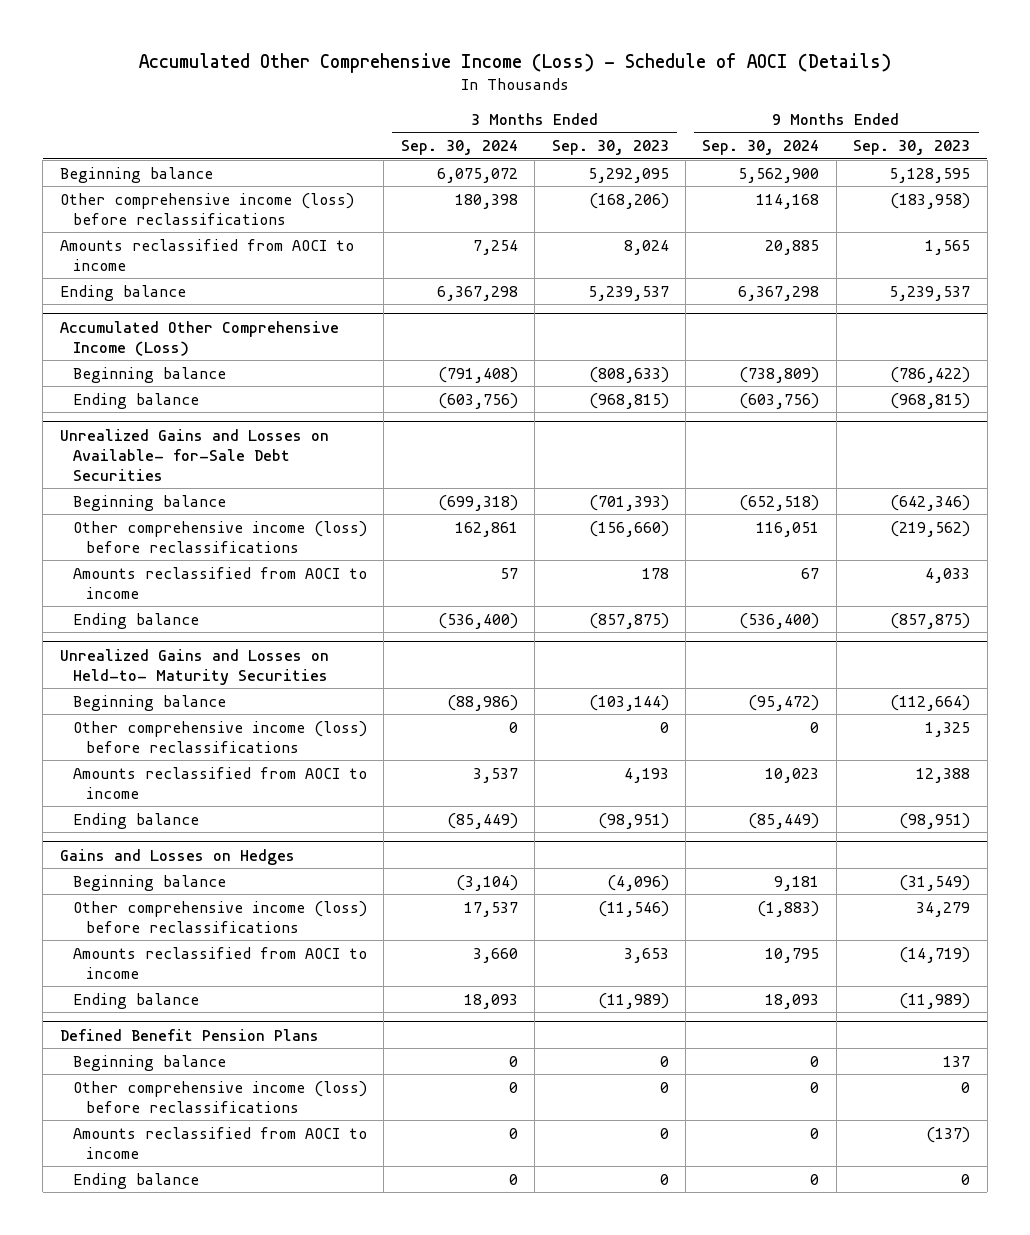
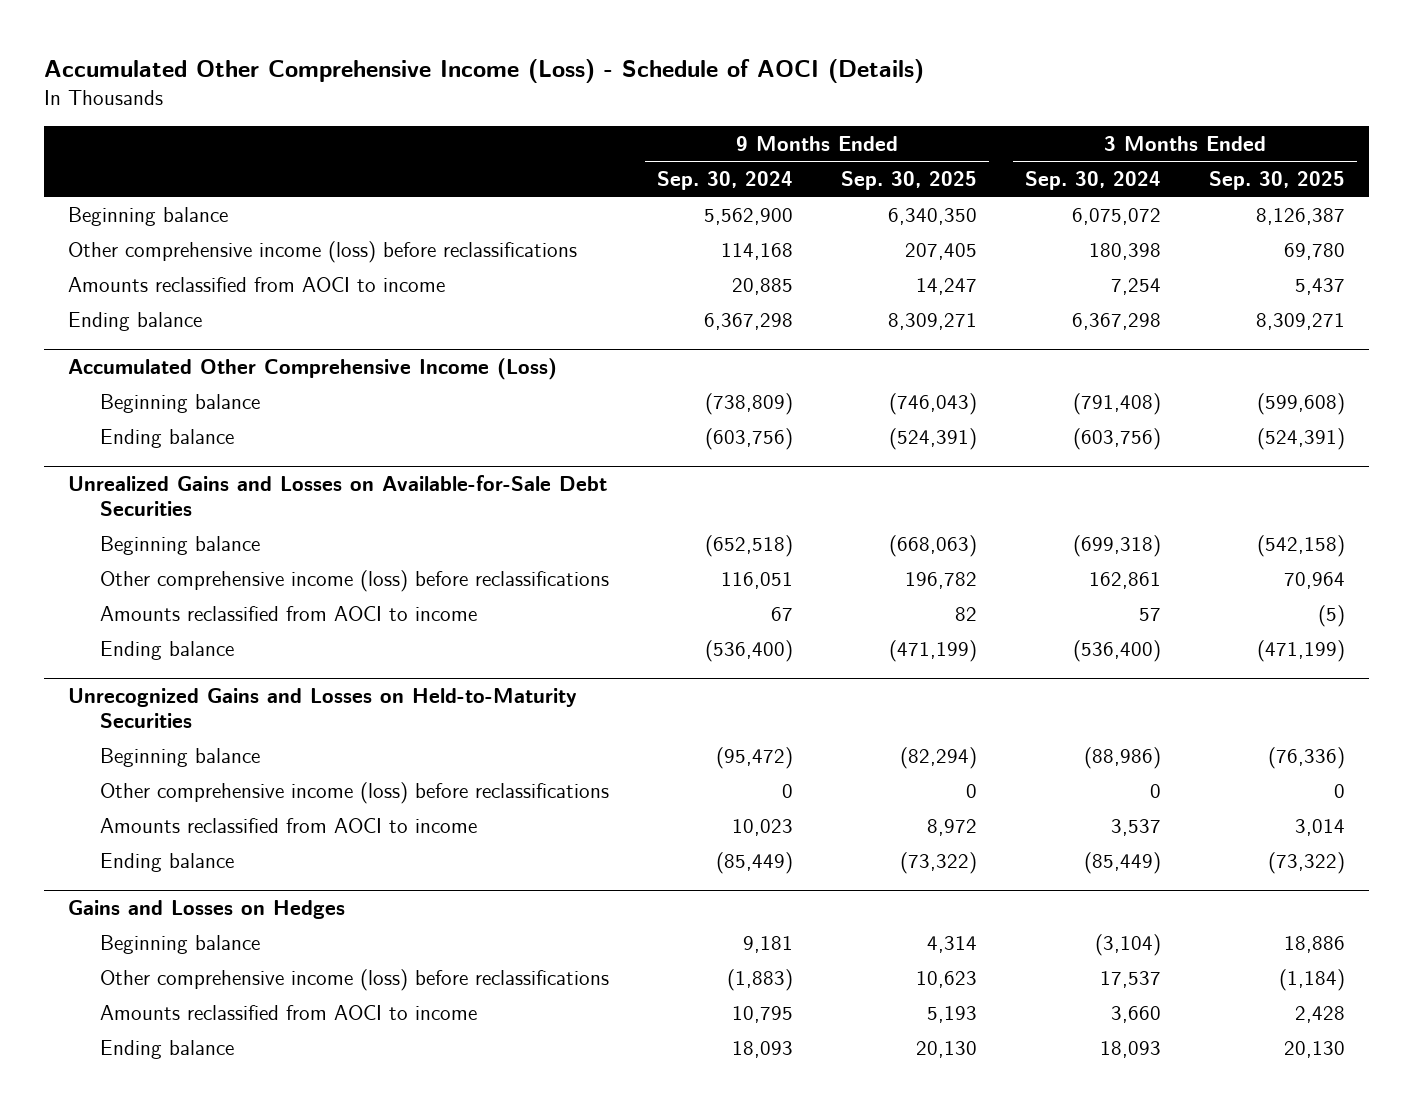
[551,140,669,156] Sep. 30, 2023 -> none
[853,140,971,156] Sep. 30, 2023 -> none
none -> [841,170,978,190] Sep. 30, 2025
none -> [1209,170,1346,190] Sep. 30, 2025
[59,428,329,481] Unrealized Gains and Losses on Available- for-Sale Debt Securities -> [67,475,607,517] Unrealized Gains and Losses on Available-for-Sale Debt Securities
[59,648,329,685] Unrealized Gains and Losses on Held-to- Maturity Securities -> [67,688,577,729] Unrecognized Gains and Losses on Held-to-Maturity Securities
[59,1028,319,1041] Defined Benefit Pension Plans -> none
[72,1054,226,1071] Beginning balance -> none
[72,1080,367,1113] Other comprehensive income (loss) before reclassifications -> none
[72,1126,367,1159] Amounts reclassified from AOCI to income -> none
[72,1172,199,1189] Ending balance -> none

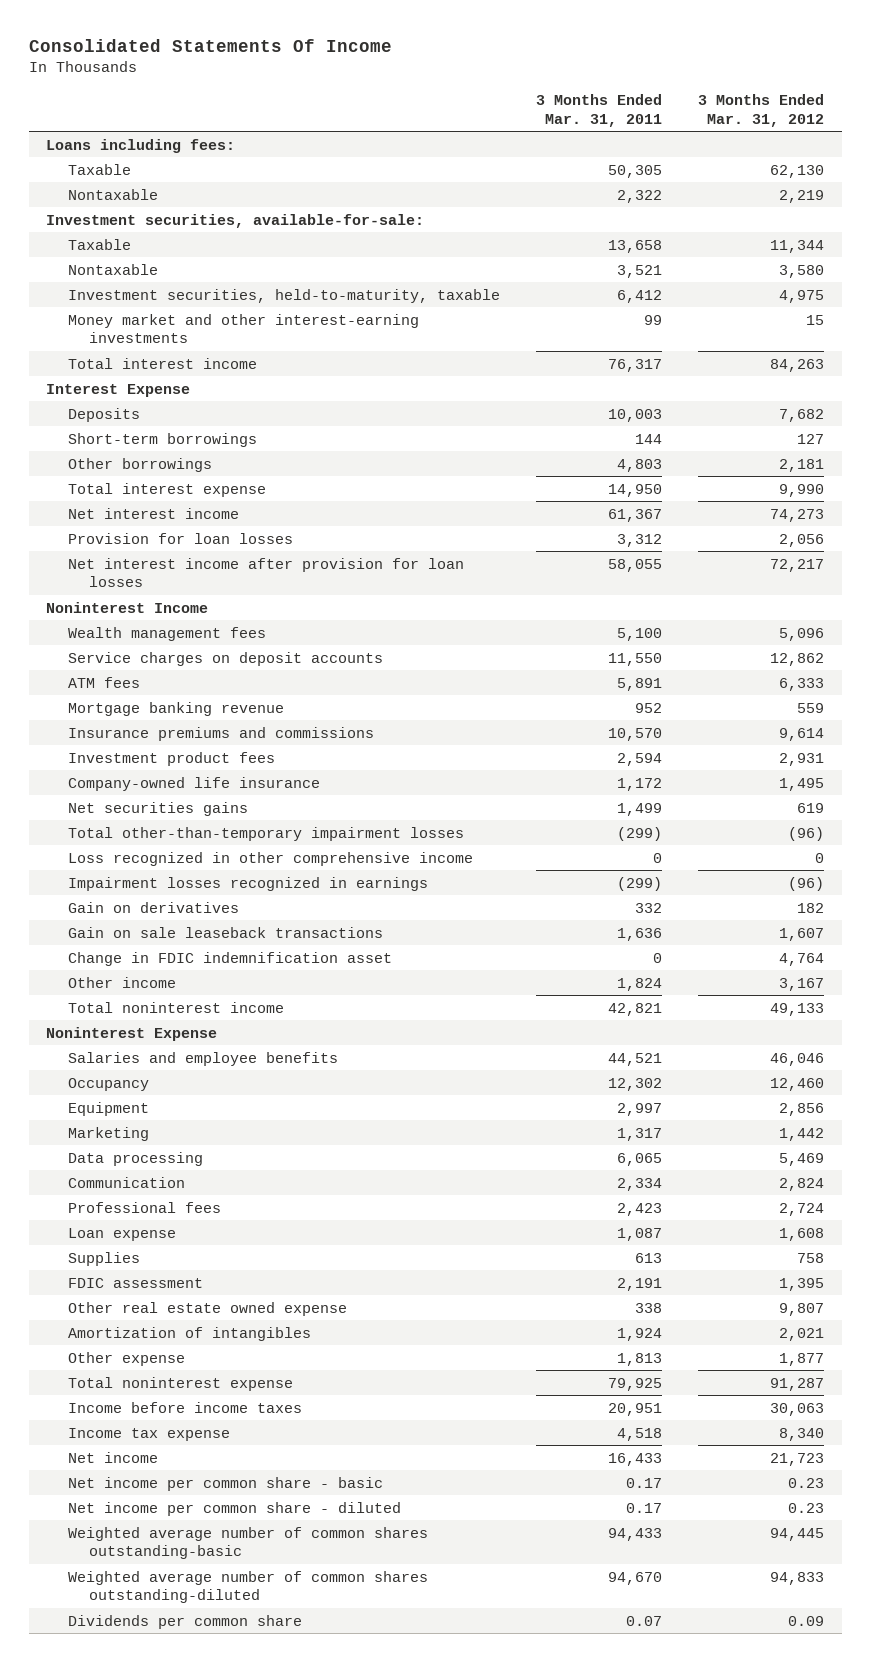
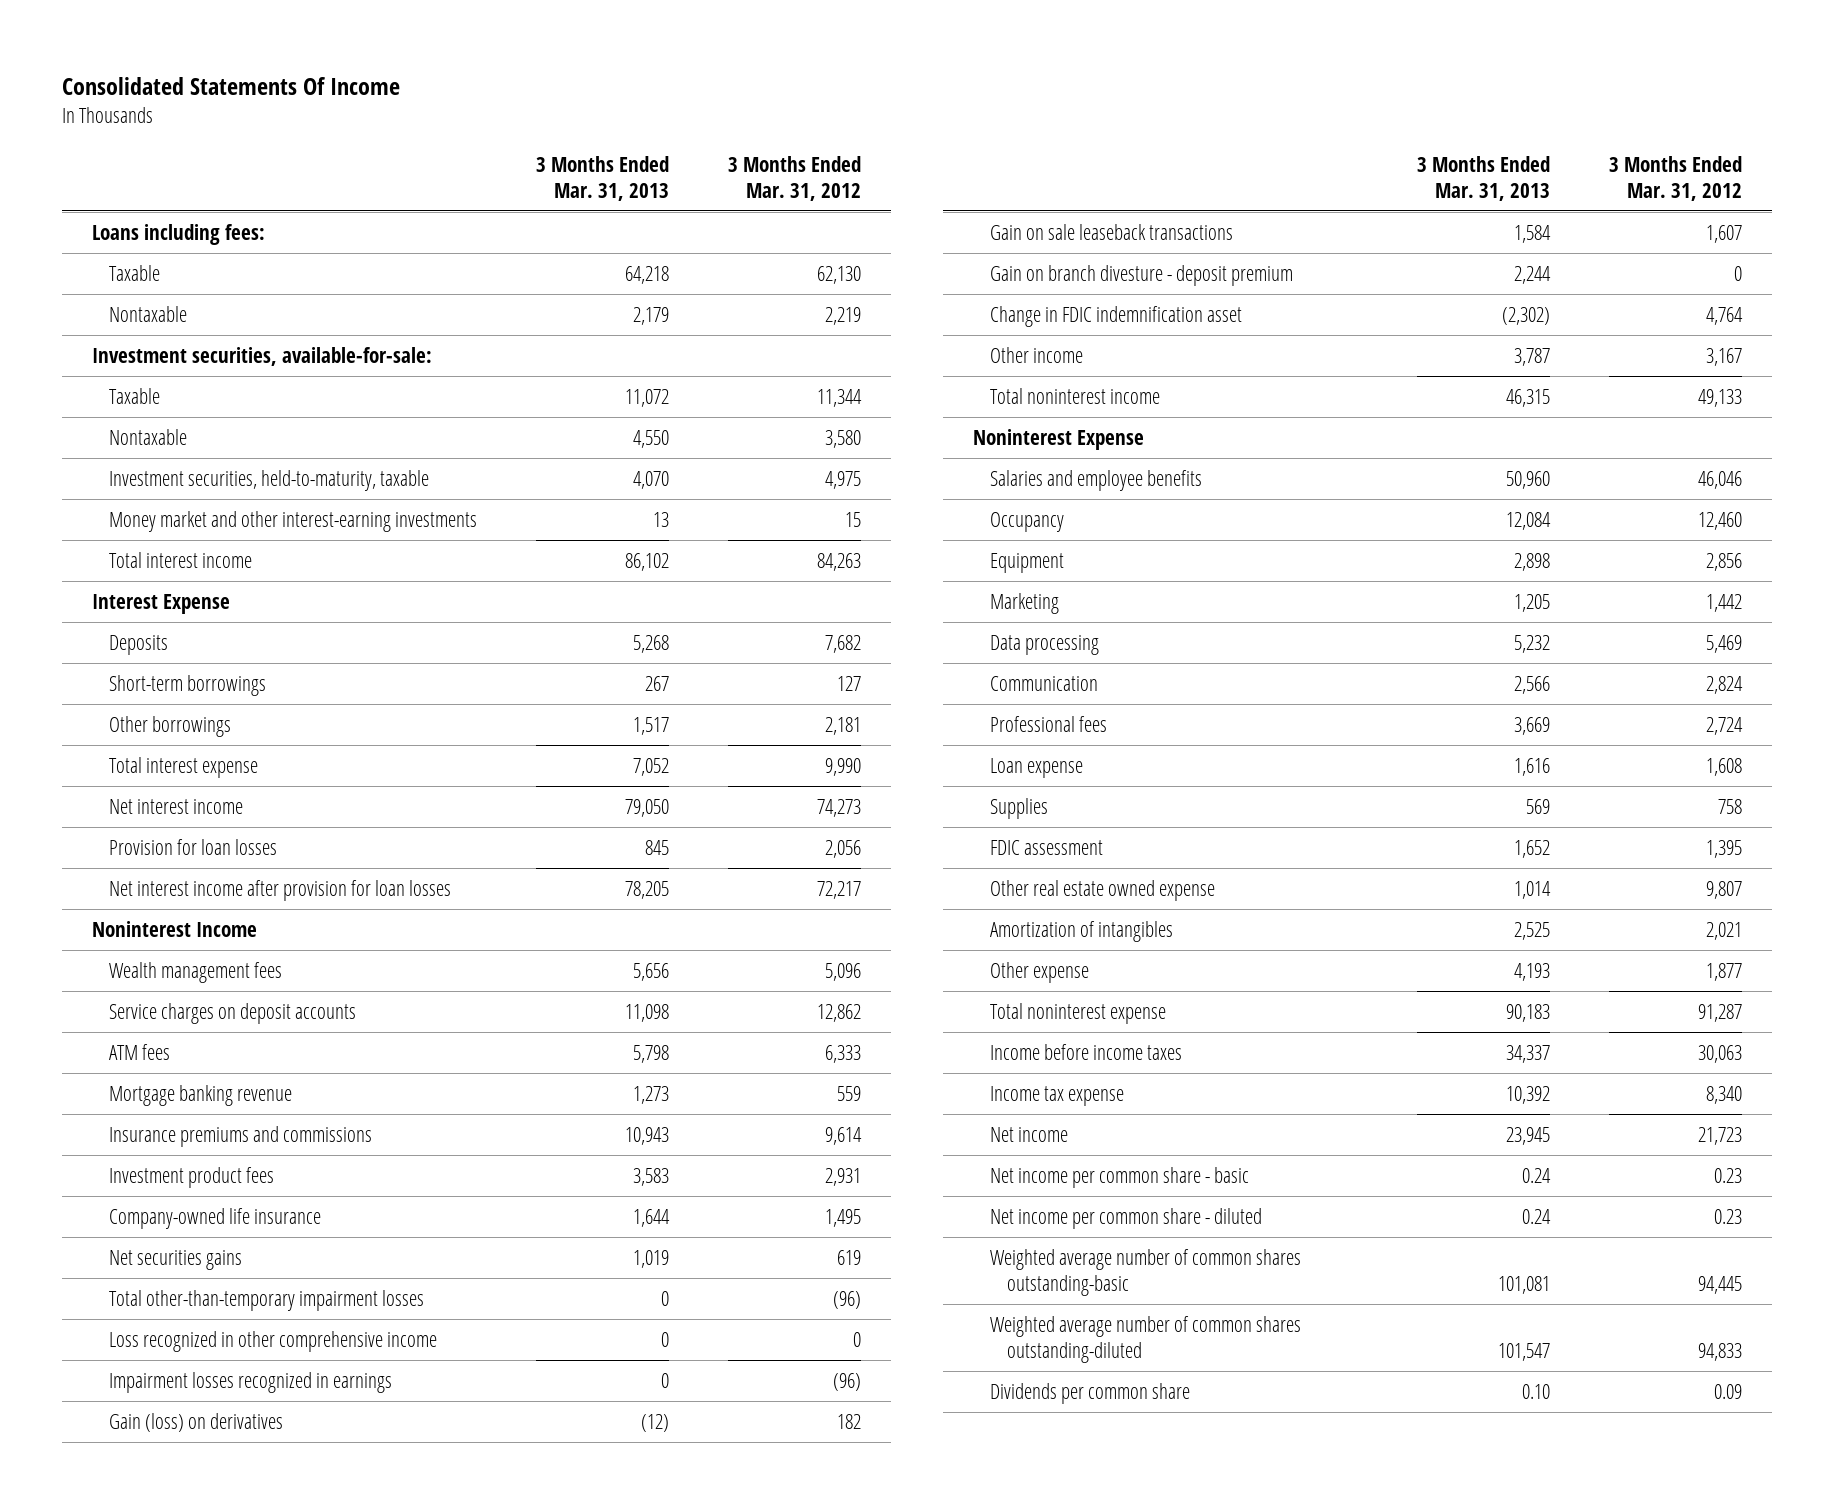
[535,94,662,127] 3 Months Ended Mar. 31, 2011 -> none
none -> [536,155,670,201] 3 Months Ended Mar. 31, 2013
[67,901,239,913] Gain on derivatives -> [108,1412,283,1432] Gain (loss) on derivatives
none -> [989,264,1293,286] Gain on branch divesture - deposit premium

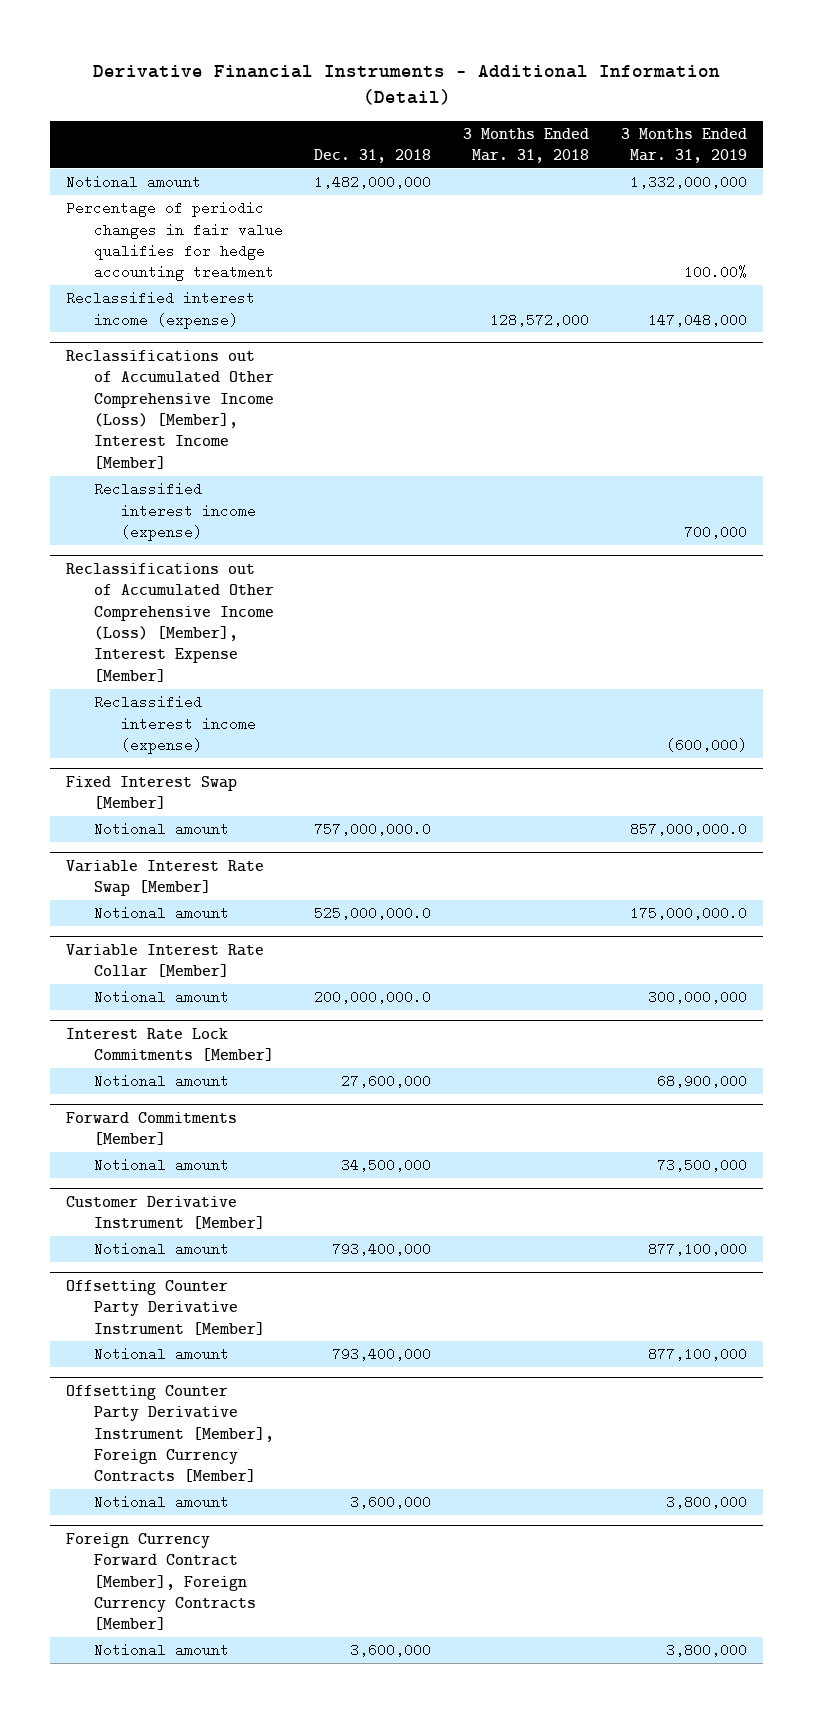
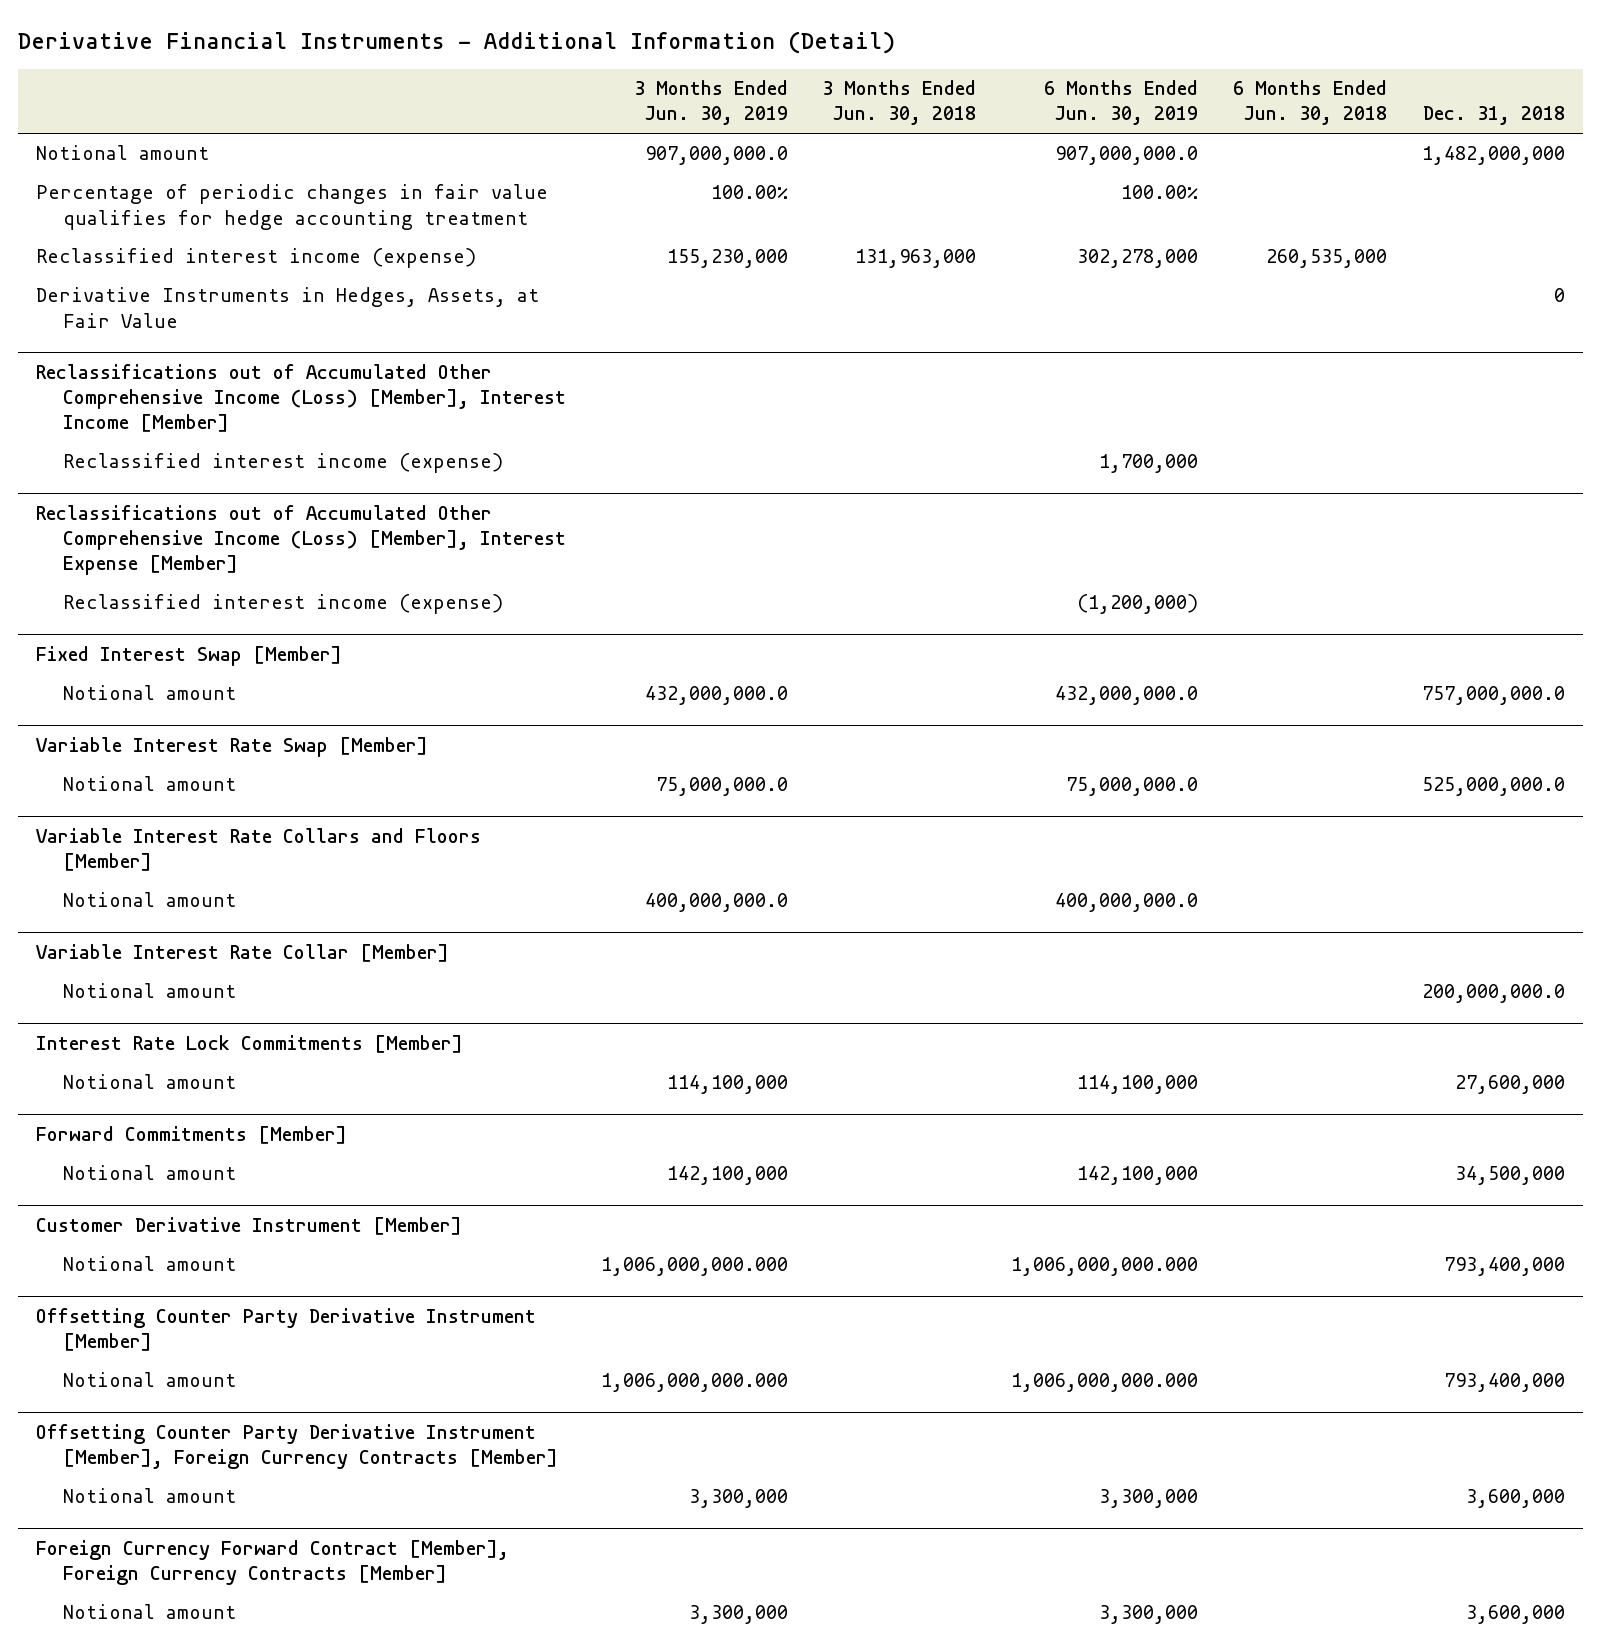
[463,127,590,164] 3 Months Ended Mar. 31, 2018 -> none
[621,127,748,164] 3 Months Ended Mar. 31, 2019 -> none
none -> [633,80,788,126] 3 Months Ended Jun. 30, 2019
none -> [822,80,977,126] 3 Months Ended Jun. 30, 2018
none -> [1044,80,1199,126] 6 Months Ended Jun. 30, 2019
none -> [1233,80,1388,126] 6 Months Ended Jun. 30, 2018
none -> [35,287,539,328] Derivative Instruments in Hedges, Assets, at Fair Value
none -> [35,827,481,872] Variable Interest Rate Collars and Floors [Member]
none -> [62,892,236,908] Notional amount

